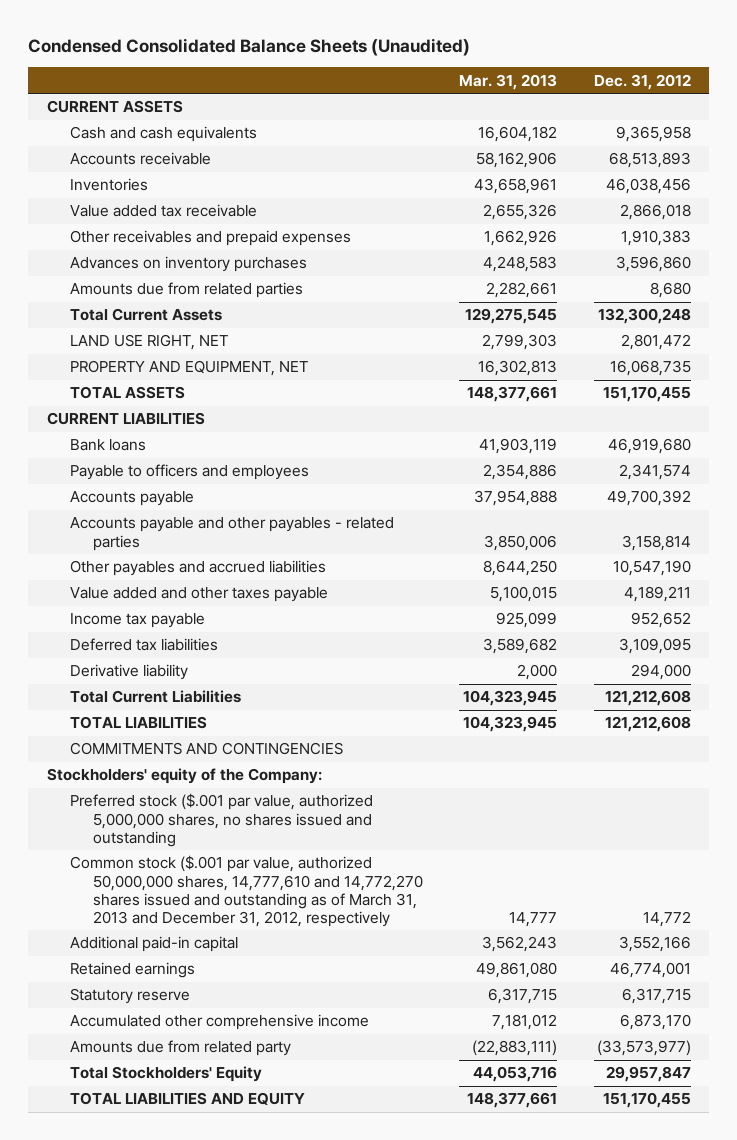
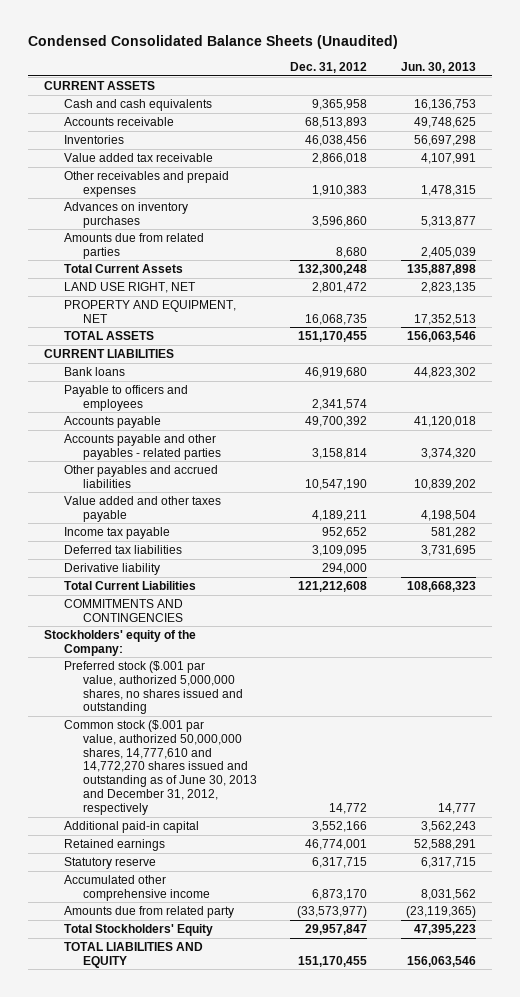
[459,73,558,90] Mar. 31, 2013 -> none
none -> [400,62,476,74] Jun. 30, 2013
[69,716,207,730] TOTAL LIABILITIES -> none
[69,855,423,928] Common stock ($.001 par value, authorized 50,000,000 shares, 14,777,610 and 14,772,270 shares issued and outstanding as of March 31, 2013 and December 31, 2012, respectively -> [63,719,257,816] Common stock ($.001 par value, authorized 50,000,000 shares, 14,777,610 and 14,772,270 shares issued and outstanding as of June 30, 2013 and December 31, 2012, respectively

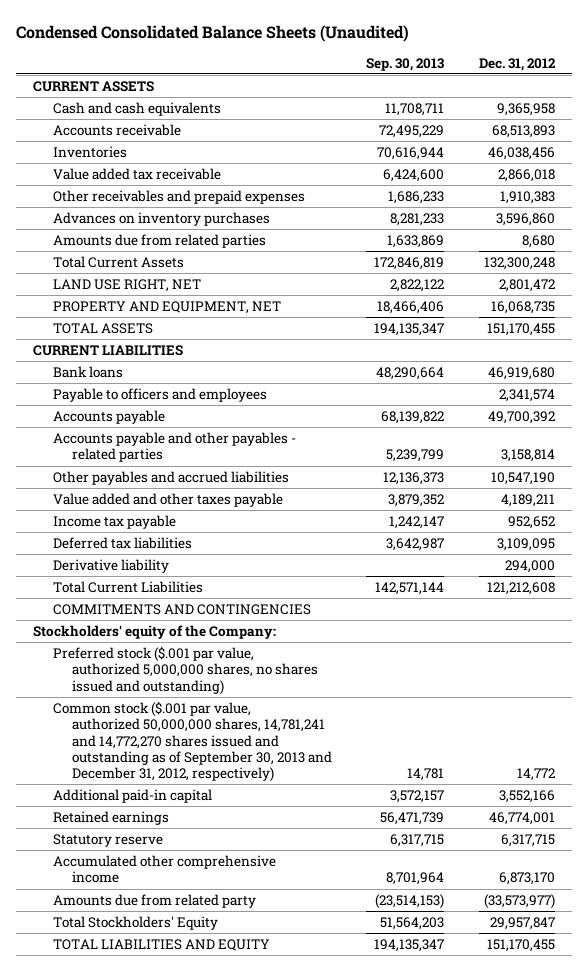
[400,62,476,74] Jun. 30, 2013 -> none
none -> [366,57,445,71] Sep. 30, 2013
[63,660,243,715] Preferred stock ($.001 par value, authorized 5,000,000 shares, no shares issued and outstanding -> [52,646,319,695] Preferred stock ($.001 par value, authorized 5,000,000 shares, no shares issued and outstanding)
[63,719,257,816] Common stock ($.001 par value, authorized 50,000,000 shares, 14,777,610 and 14,772,270 shares issued and outstanding as of June 30, 2013 and December 31, 2012, respectively -> [52,701,333,782] Common stock ($.001 par value, authorized 50,000,000 shares, 14,781,241 and 14,772,270 shares issued and outstanding as of September 30, 2013 and December 31, 2012, respectively)

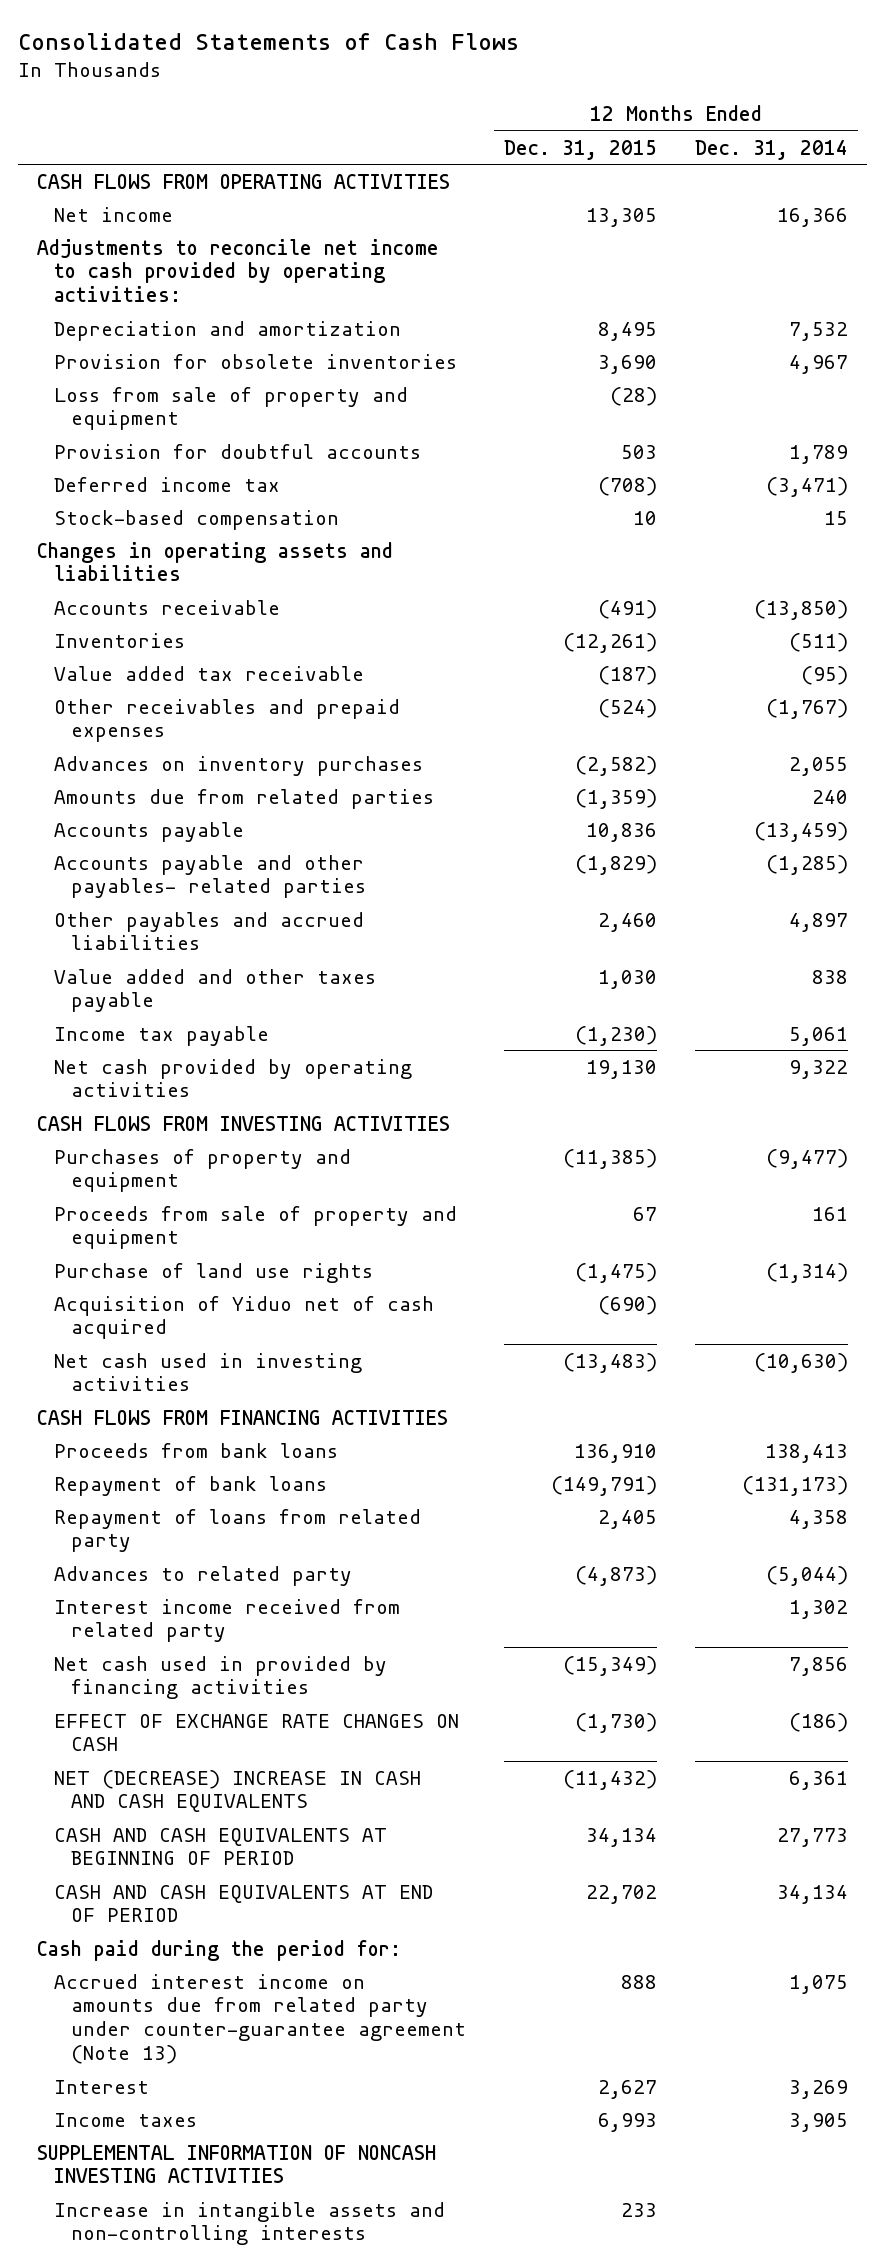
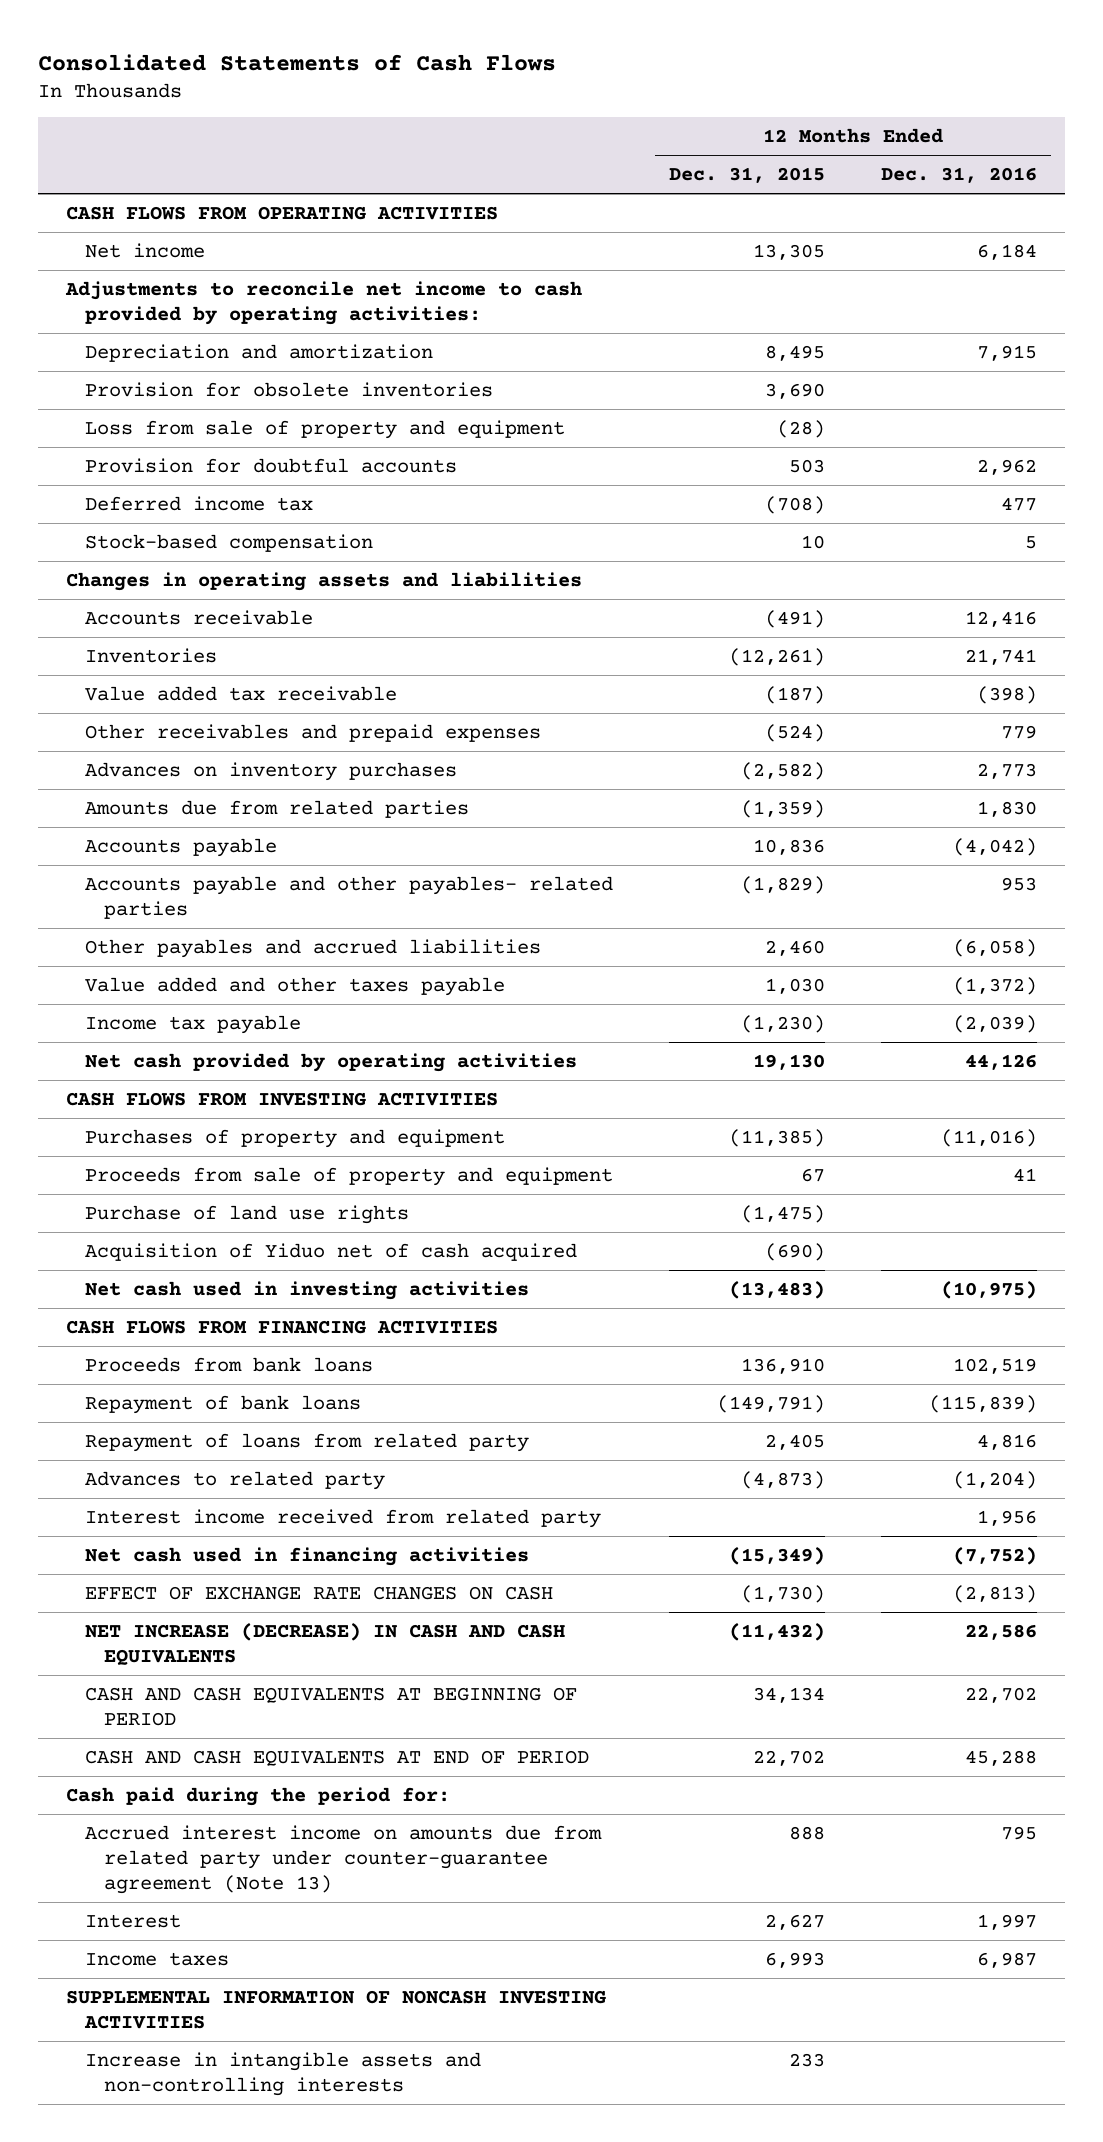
[695,139,849,160] Dec. 31, 2014 -> none
none -> [881,167,1038,184] Dec. 31, 2016
[53,1655,387,1700] Net cash used in provided by financing activities -> [84,1546,529,1566] Net cash used in financing activities
[53,1769,421,1813] NET (DECREASE) INCREASE IN CASH AND CASH EQUIVALENTS -> [84,1622,565,1666] NET INCREASE (DECREASE) IN CASH AND CASH EQUIVALENTS

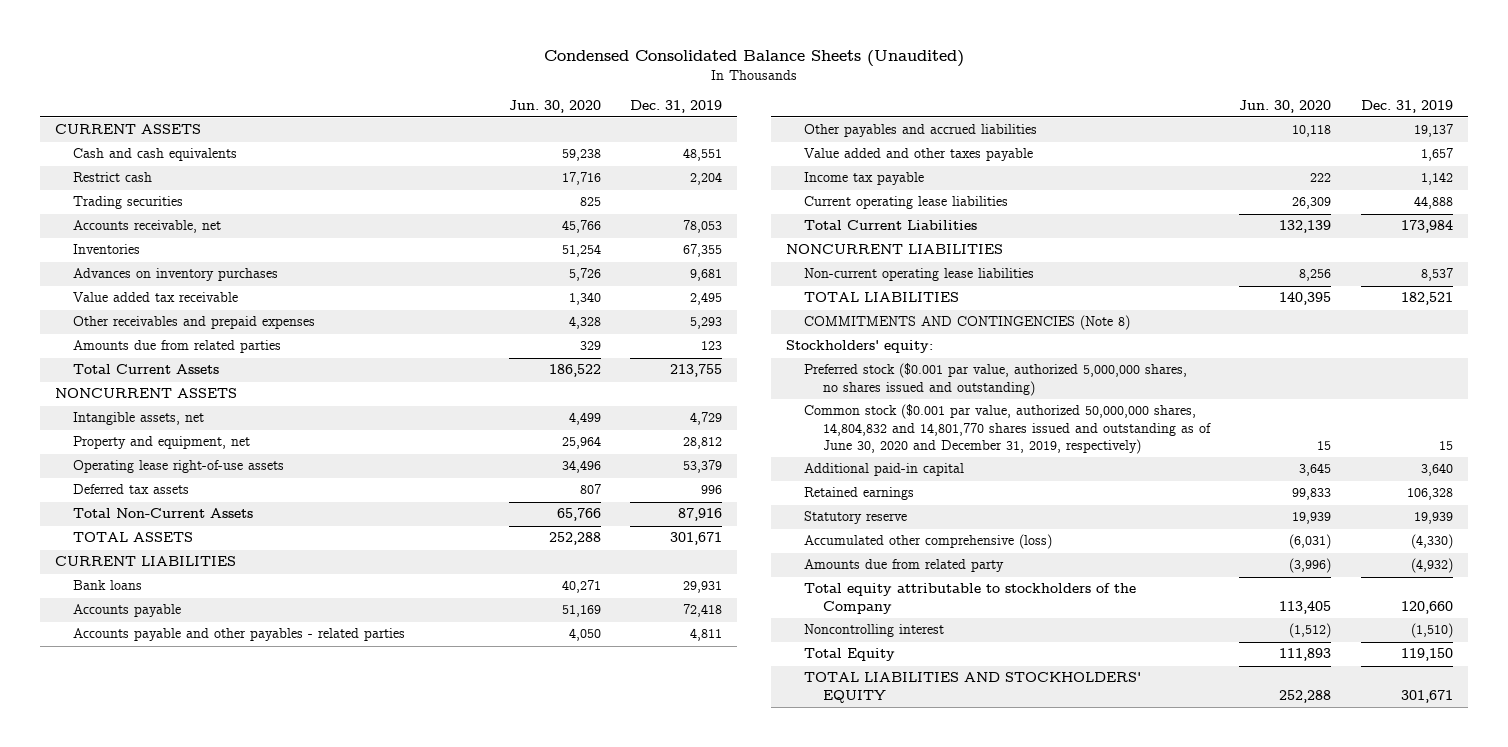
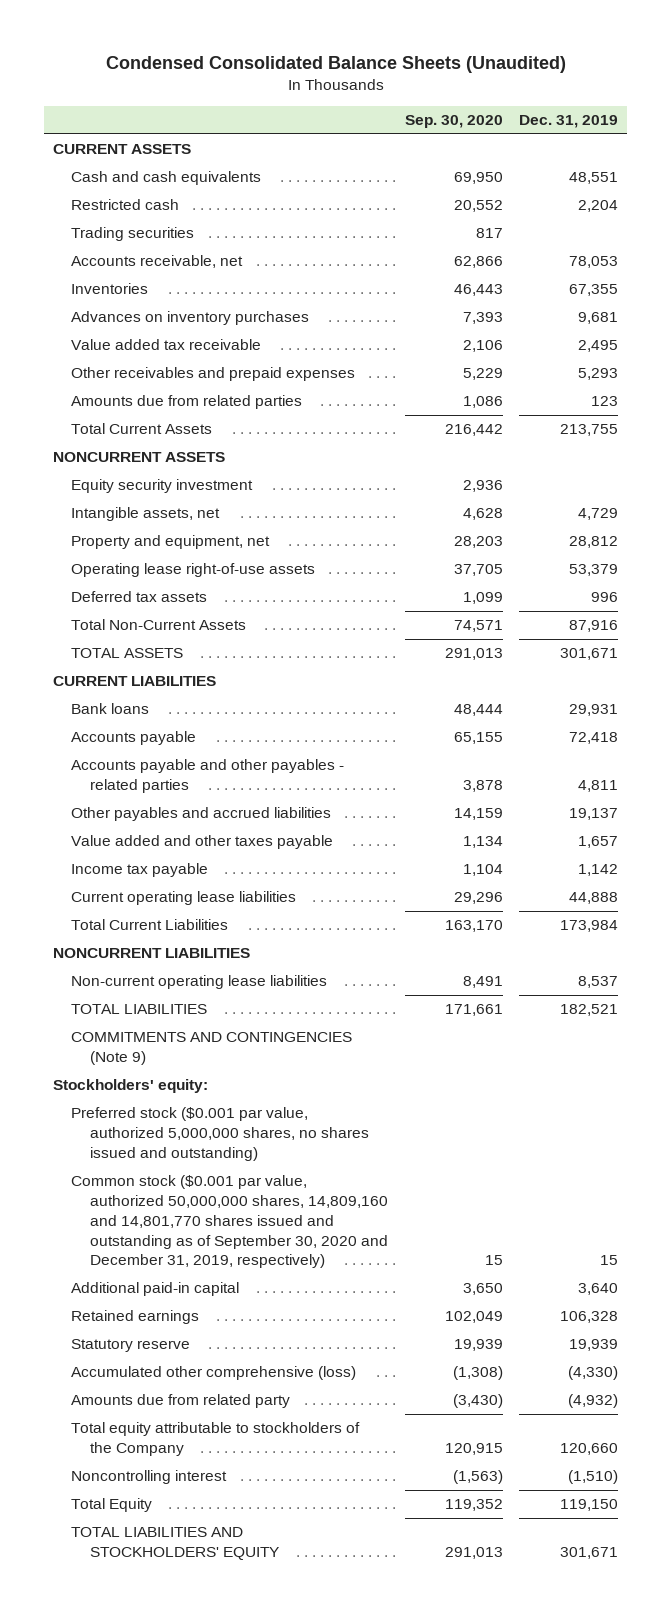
[508,99,601,113] Jun. 30, 2020 -> none
none -> [404,115,503,129] Sep. 30, 2020
[73,172,153,183] Restrict cash -> [71,199,180,211] Restricted cash
none -> [71,479,254,494] Equity security investment
[804,315,1131,331] COMMITMENTS AND CONTINGENCIES (Note 8) -> [71,1032,353,1066] COMMITMENTS AND CONTINGENCIES (Note 9)
[804,404,1211,455] Common stock ($0.001 par value, authorized 50,000,000 shares, 14,804,832 and 14,801,770 shares issued and outstanding as of June 30, 2020 and December 31, 2019, respectively) -> [71,1175,388,1269] Common stock ($0.001 par value, authorized 50,000,000 shares, 14,809,160 and 14,801,770 shares issued and outstanding as of September 30, 2020 and December 31, 2019, respectively)

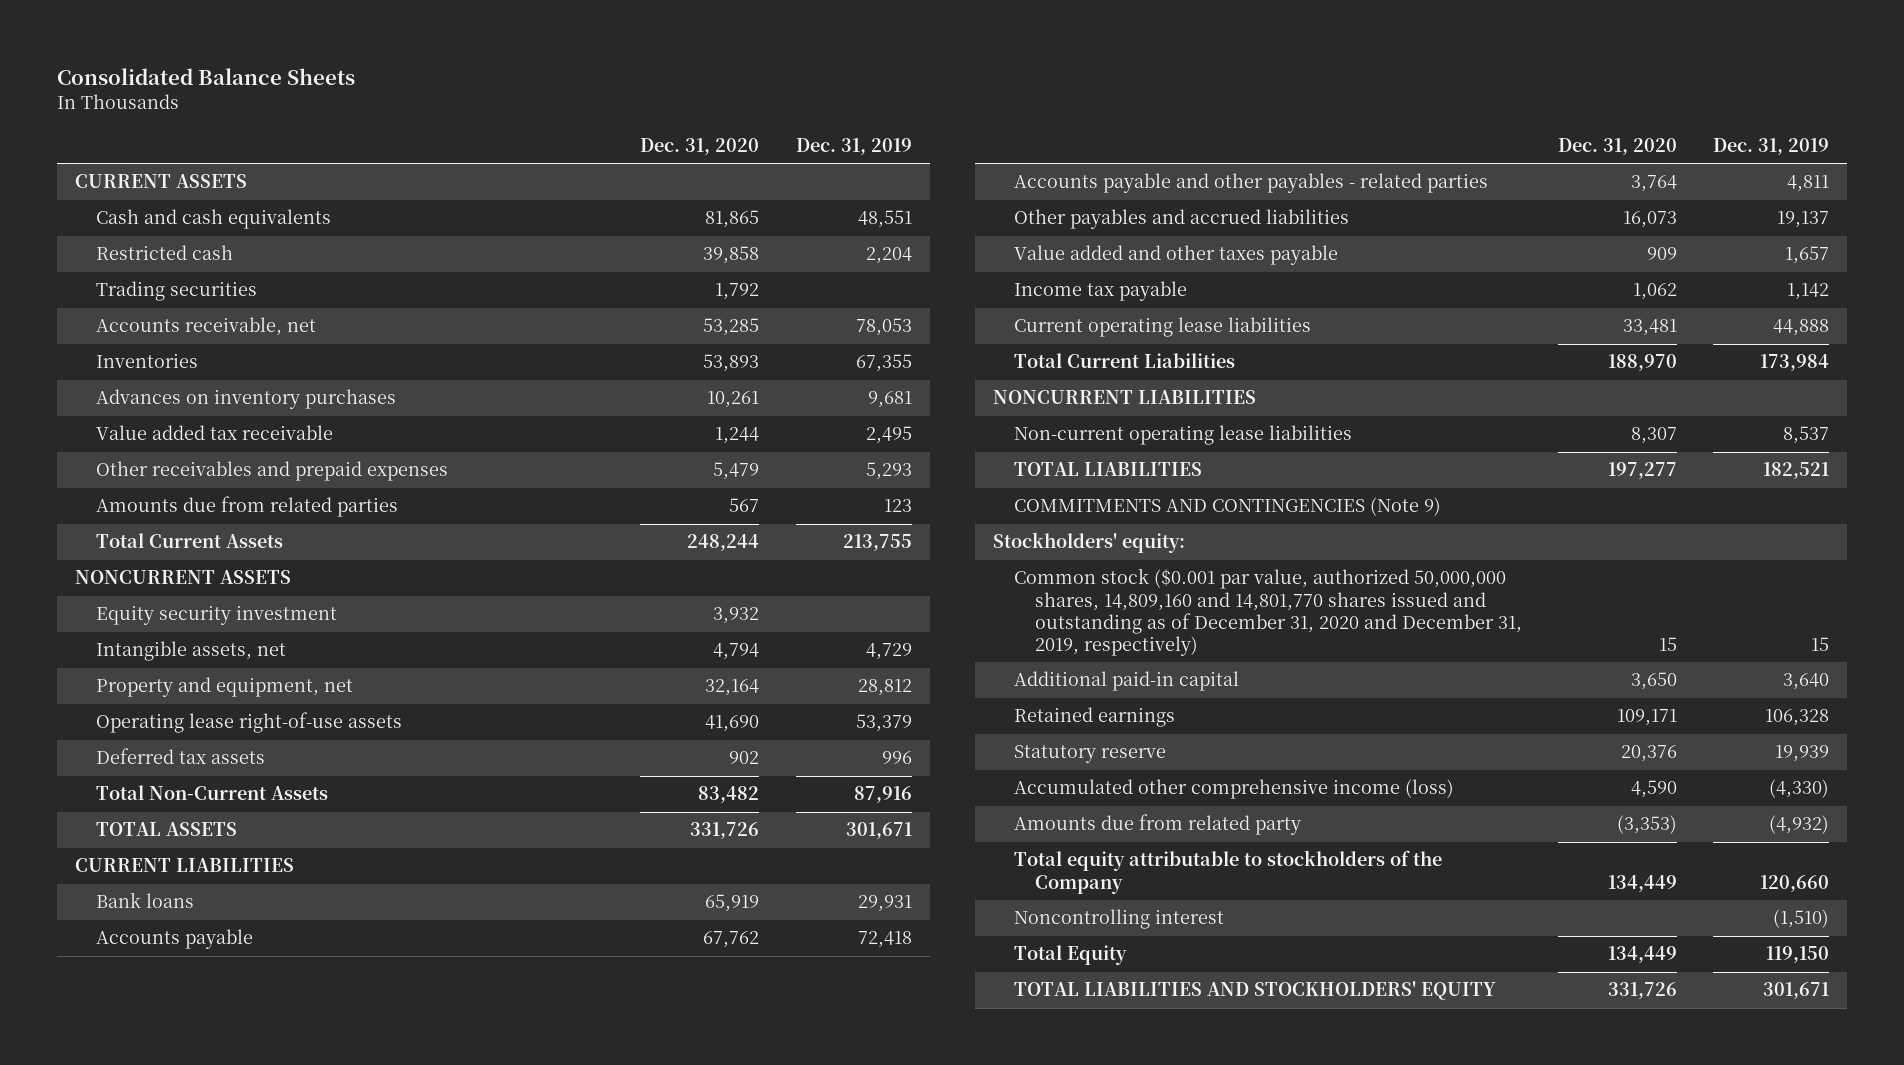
[105,55,566,73] Condensed Consolidated Balance Sheets (Unaudited) -> [57,68,356,86] Consolidated Balance Sheets
[404,115,503,129] Sep. 30, 2020 -> none
none -> [640,137,760,155] Dec. 31, 2020
[71,1107,369,1161] Preferred stock ($0.001 par value, authorized 5,000,000 shares, no shares issued and outstanding) -> none
[71,1175,388,1269] Common stock ($0.001 par value, authorized 50,000,000 shares, 14,809,160 and 14,801,770 shares issued and outstanding as of September 30, 2020 and December 31, 2019, respectively) -> [1013,568,1522,656] Common stock ($0.001 par value, authorized 50,000,000 shares, 14,809,160 and 14,801,770 shares issued and outstanding as of December 31, 2020 and December 31, 2019, respectively)
[71,1366,357,1381] Accumulated other comprehensive (loss) -> [1013,779,1454,800] Accumulated other comprehensive income (loss)

